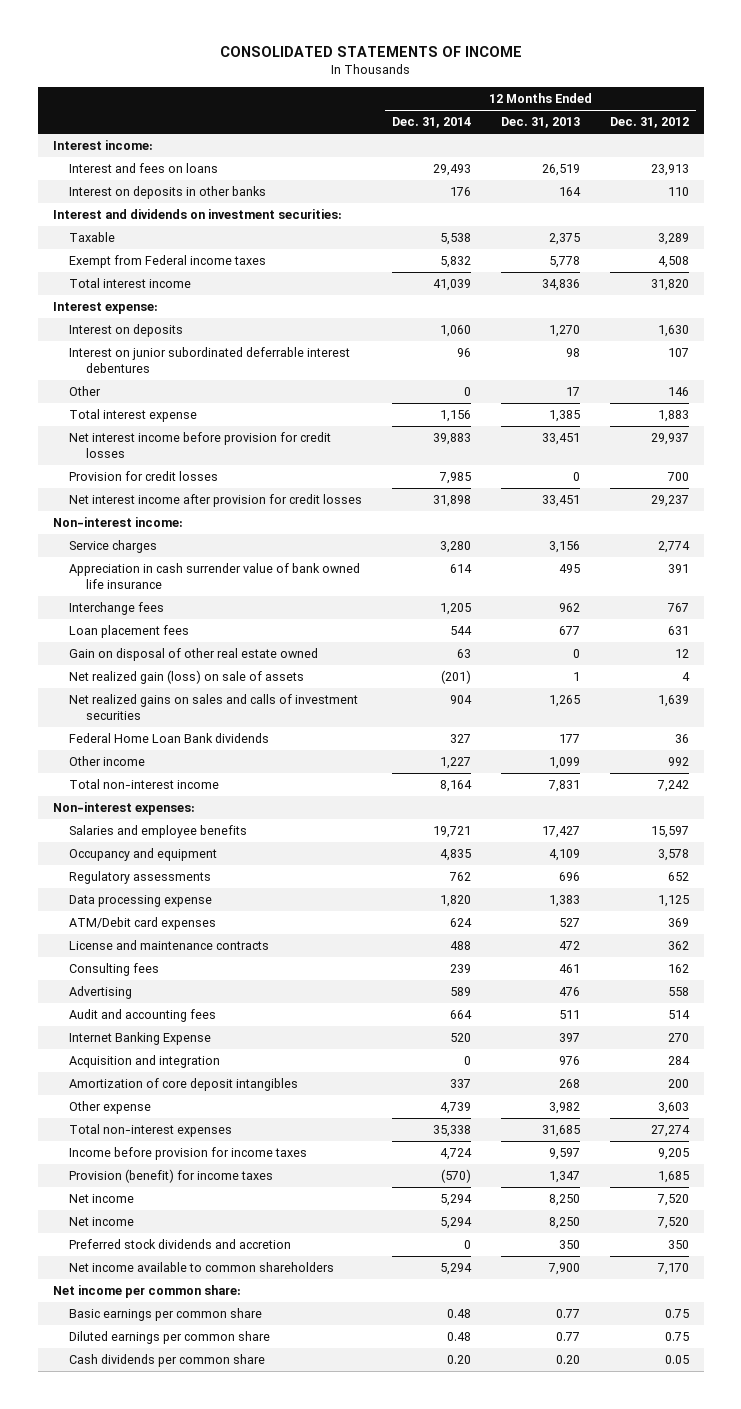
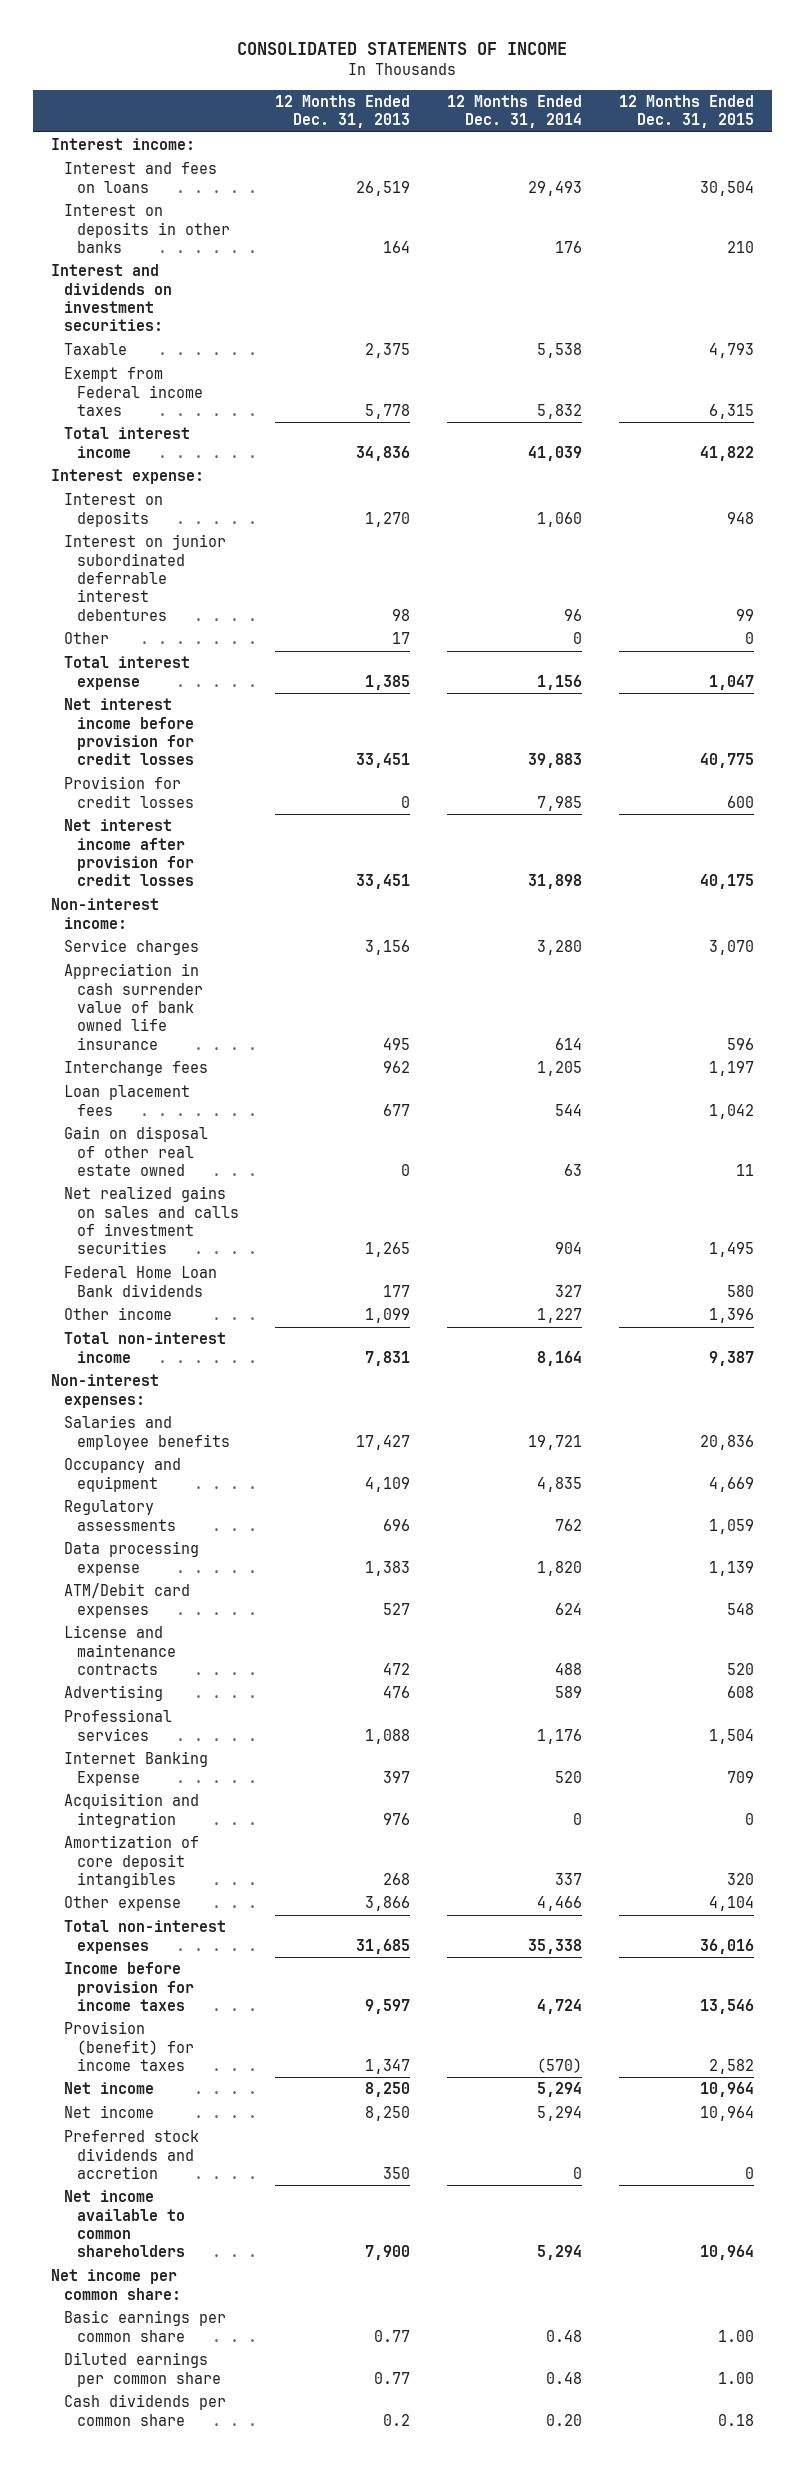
[609,117,689,129] Dec. 31, 2012 -> none
none -> [618,94,754,129] 12 Months Ended Dec. 31, 2015
[69,670,305,685] Net realized gain (loss) on sale of assets -> none
[69,963,160,977] Consulting fees -> none
[69,1009,217,1023] Audit and accounting fees -> none
none -> [63,1709,172,1741] Professional services
[440,1102,472,1115] 4,739 -> [537,1896,583,1912] 4,466
[549,1102,581,1115] 3,982 -> [365,1896,411,1912] 3,866
[556,1355,581,1365] 0.20 -> [383,2413,411,2426] 0.2

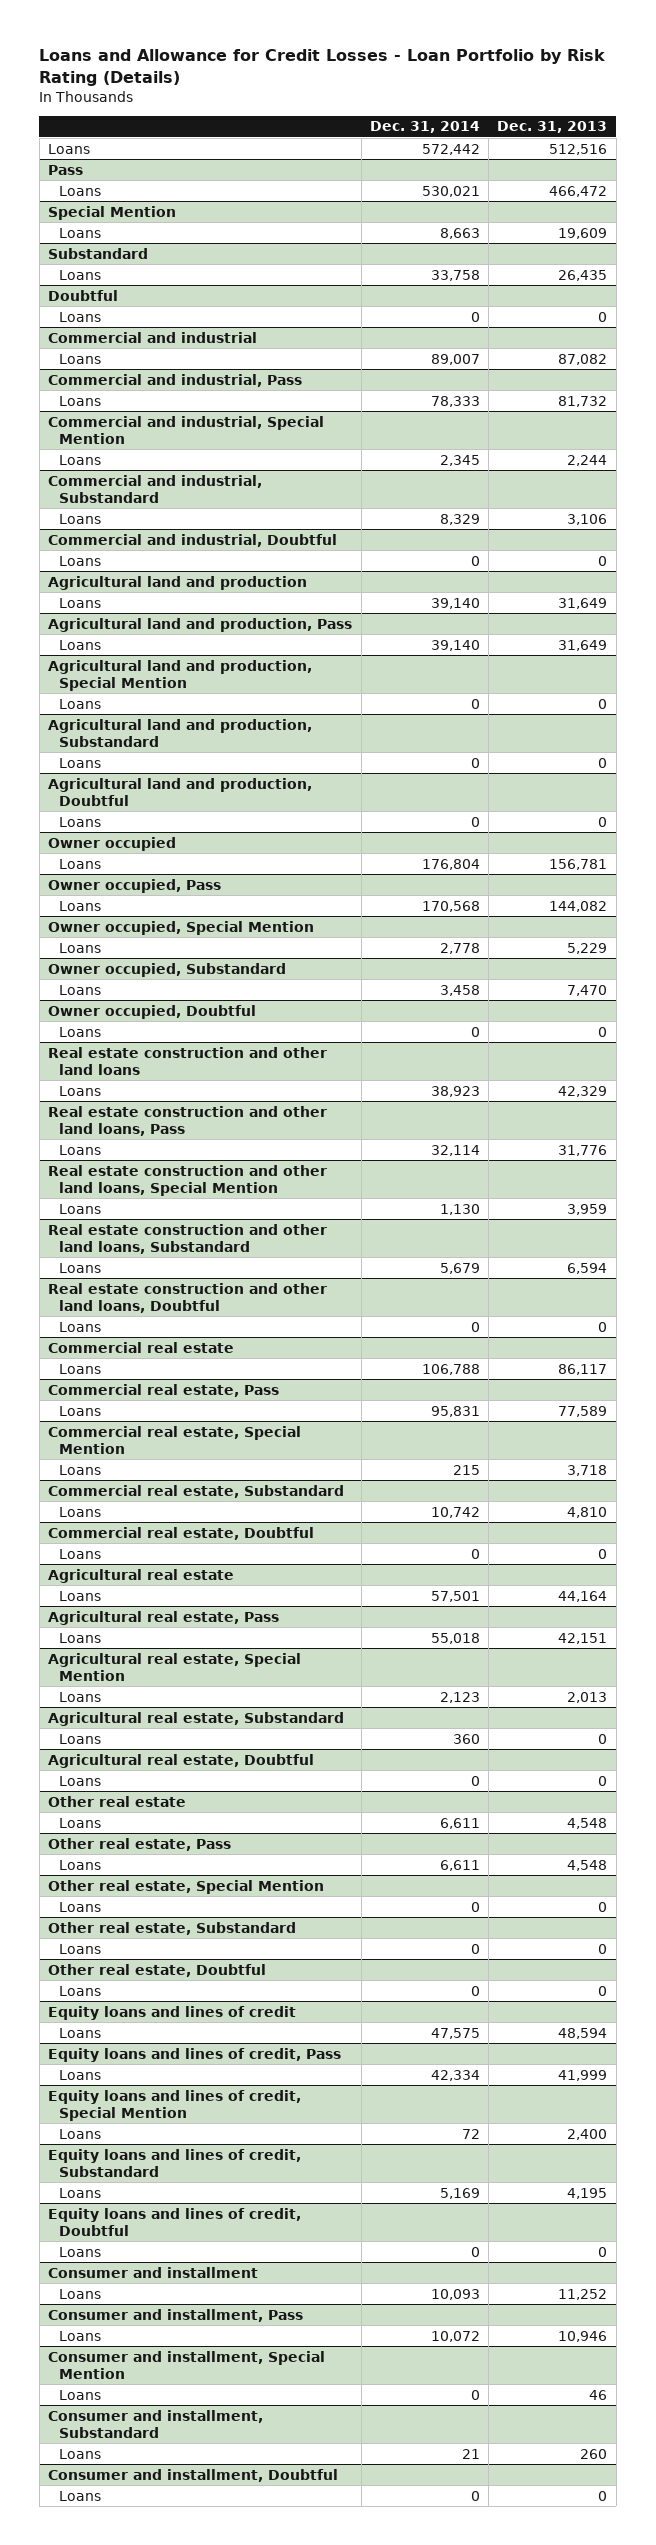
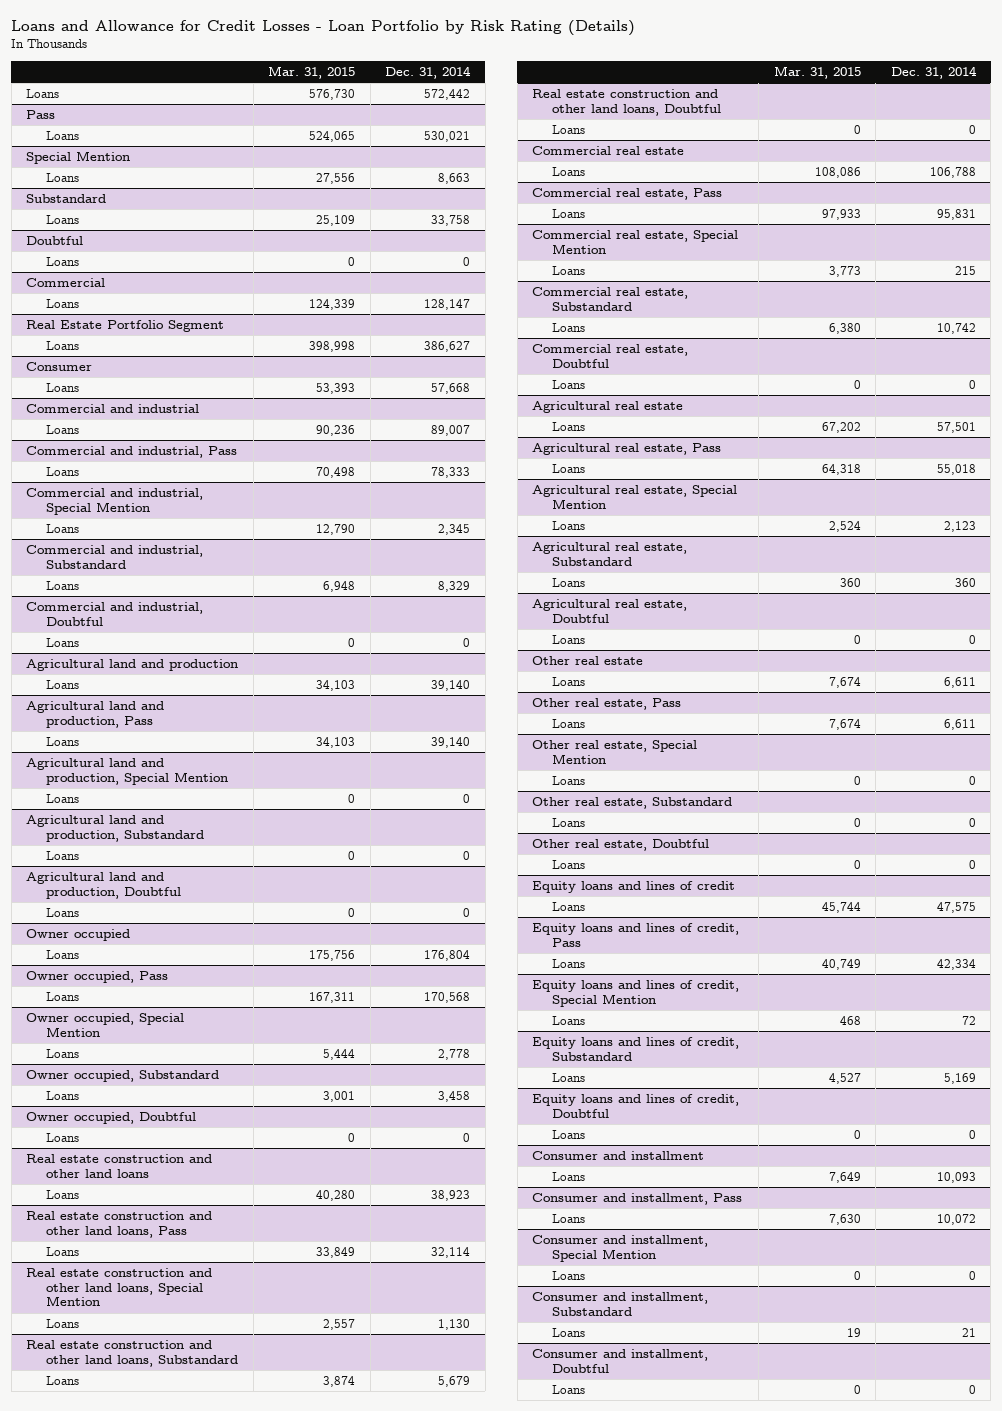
[497,121,608,134] Dec. 31, 2013 -> none
none -> [268,66,356,80] Mar. 31, 2015
none -> [26,277,106,287] Commercial
none -> [46,298,80,308] Loans
none -> [26,319,225,332] Real Estate Portfolio Segment
none -> [46,340,80,350] Loans
none -> [26,361,93,371] Consumer
none -> [46,382,80,392] Loans

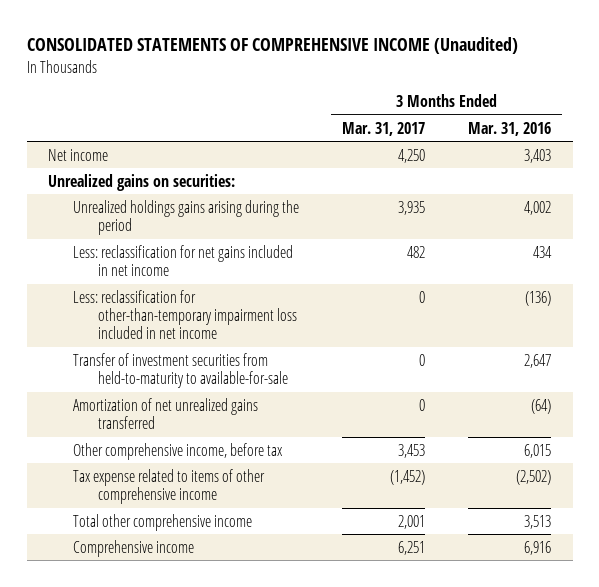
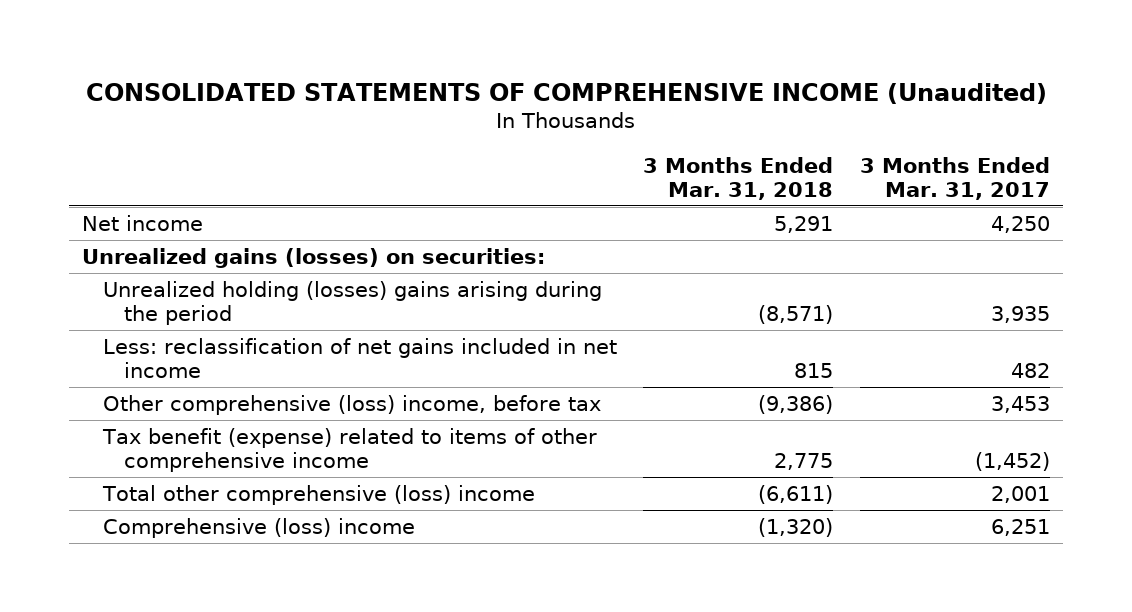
[468,121,552,136] Mar. 31, 2016 -> none
none -> [643,156,834,200] 3 Months Ended Mar. 31, 2018
[73,289,298,340] Less: reclassification for other-than-temporary impairment loss included in net income -> none
[73,352,289,389] Transfer of investment securities from held-to-maturity to available-for-sale -> none
[73,397,259,430] Amortization of net unrealized gains transferred -> none
[48,173,236,191] Unrealized gains on securities: -> [82,248,546,269] Unrealized gains (losses) on securities:
[73,199,300,236] Unrealized holdings gains arising during the period -> [103,281,603,326] Unrealized holding (losses) gains arising during the period
[73,244,294,277] Less: reclassification for net gains included in net income -> [103,338,618,379] Less: reclassification of net gains included in net income
[73,442,284,460] Other comprehensive income, before tax -> [103,395,602,416] Other comprehensive (loss) income, before tax
[73,468,266,505] Tax expense related to items of other comprehensive income -> [102,428,598,473] Tax benefit (expense) related to items of other comprehensive income
[73,513,253,531] Total other comprehensive income -> [102,485,536,506] Total other comprehensive (loss) income
[73,539,195,557] Comprehensive income -> [103,518,416,539] Comprehensive (loss) income

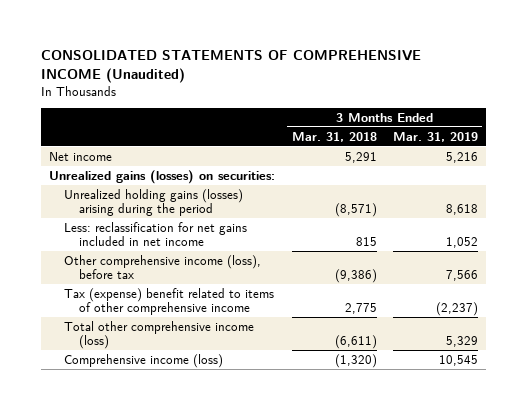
[859,156,1050,200] 3 Months Ended Mar. 31, 2017 -> none
none -> [392,131,478,142] Mar. 31, 2019
[103,281,603,326] Unrealized holding (losses) gains arising during the period -> [64,188,244,217] Unrealized holding gains (losses) arising during the period
[103,338,618,379] Less: reclassification of net gains included in net income -> [64,221,248,247] Less: reclassification for net gains included in net income
[103,395,602,416] Other comprehensive (loss) income, before tax -> [64,254,262,280] Other comprehensive income (loss), before tax
[102,428,598,473] Tax benefit (expense) related to items of other comprehensive income -> [64,287,275,316] Tax (expense) benefit related to items of other comprehensive income
[102,485,536,506] Total other comprehensive (loss) income -> [64,320,255,350] Total other comprehensive income (loss)
[103,518,416,539] Comprehensive (loss) income -> [64,353,224,368] Comprehensive income (loss)

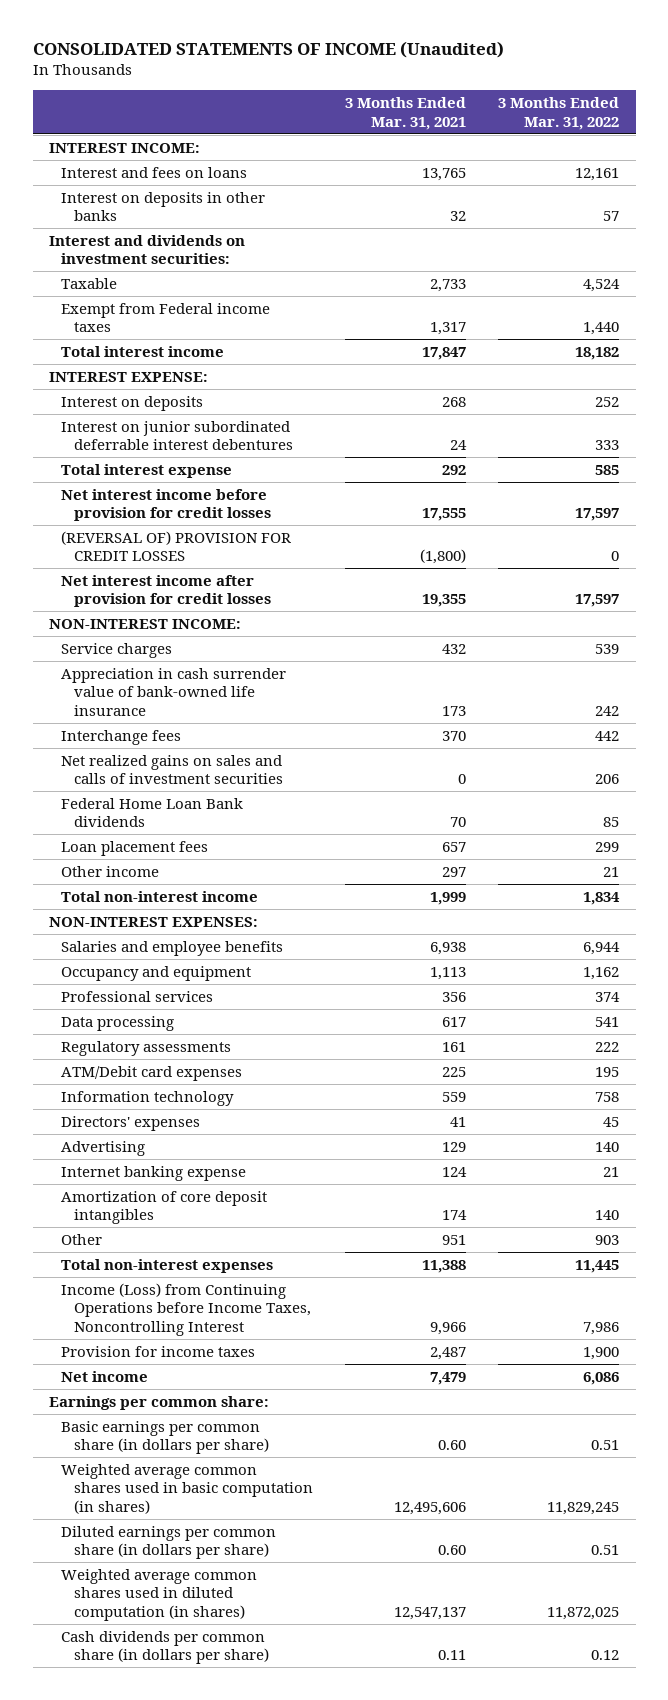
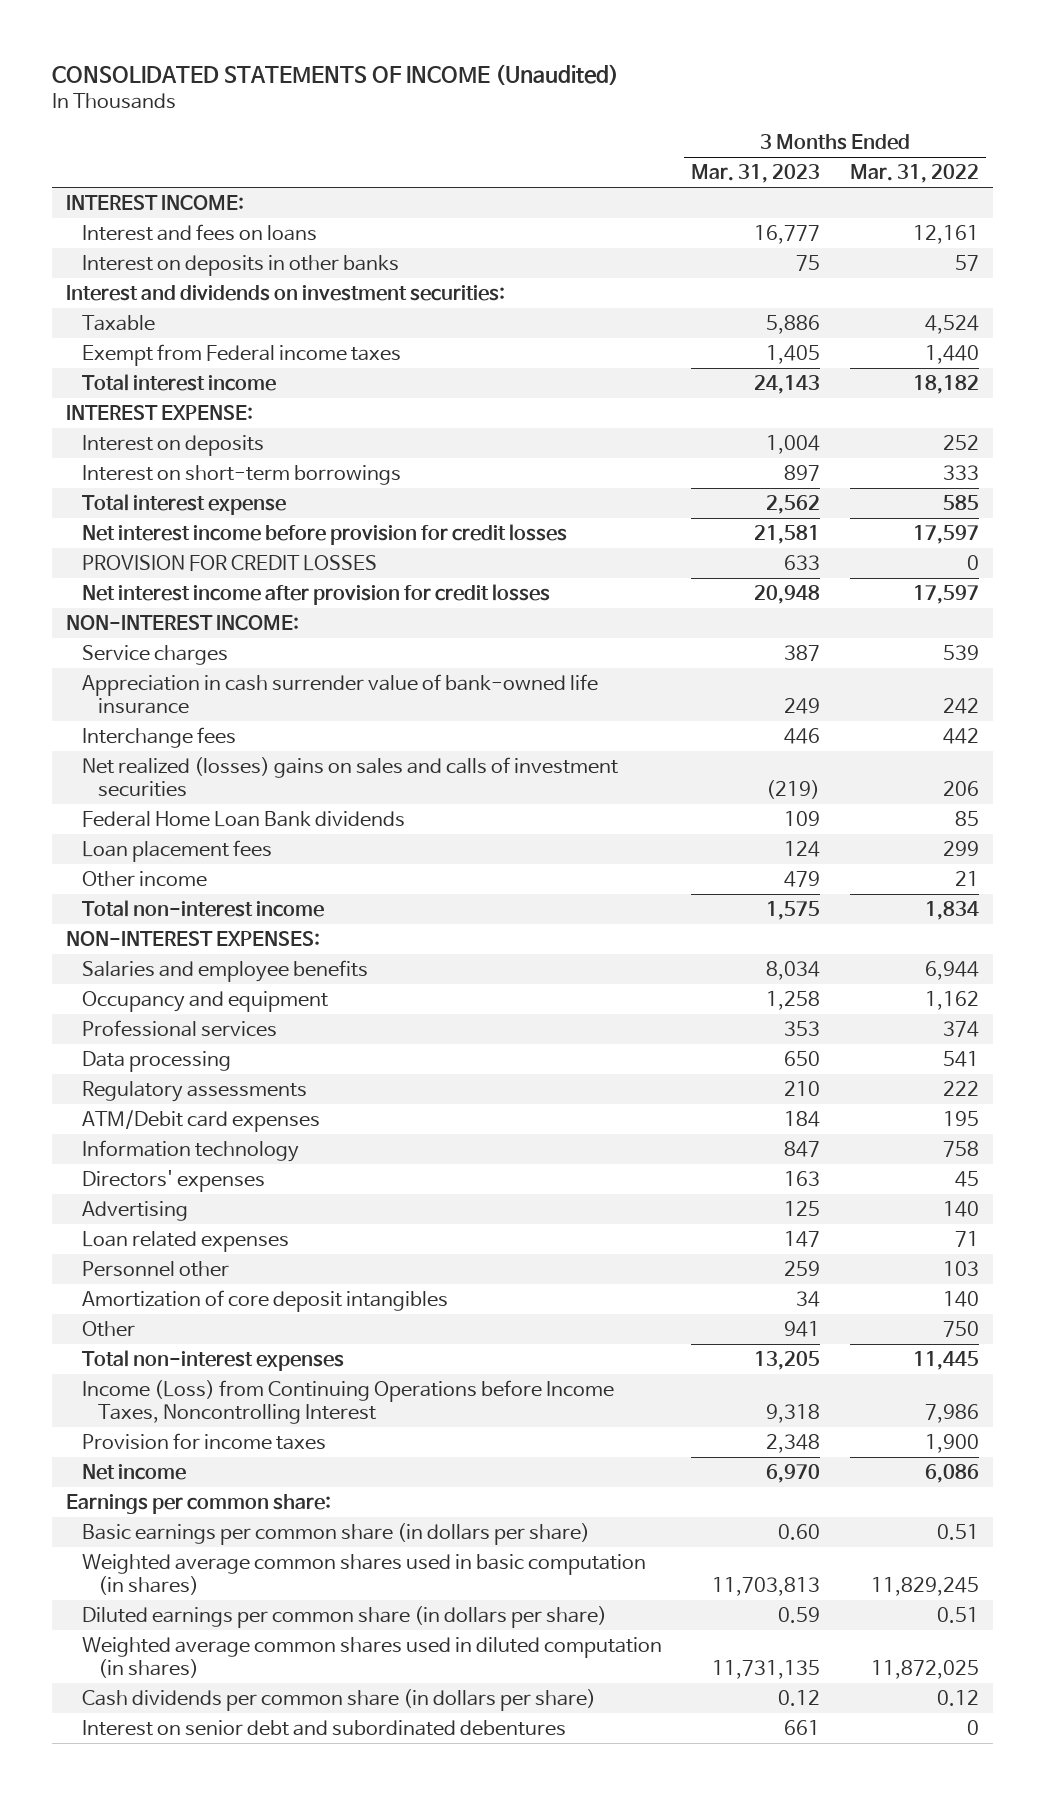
[345,96,467,130] 3 Months Ended Mar. 31, 2021 -> none
none -> [691,164,821,184] Mar. 31, 2023
[61,420,294,451] Interest on junior subordinated deferrable interest debentures -> [82,464,402,485] Interest on short-term borrowings
[61,530,292,562] (REVERSAL OF) PROVISION FOR CREDIT LOSSES -> [82,554,378,571] PROVISION FOR CREDIT LOSSES
[61,754,284,785] Net realized gains on sales and calls of investment securities -> [82,756,619,798] Net realized (losses) gains on sales and calls of investment securities
[61,1165,247,1181] Internet banking expense -> none
none -> [82,1230,290,1252] Loan related expenses
none -> [82,1260,230,1277] Personnel other
[595,1234,620,1245] 903 -> [942,1320,979,1337] 750
none -> [82,1719,567,1736] Interest on senior debt and subordinated debentures

